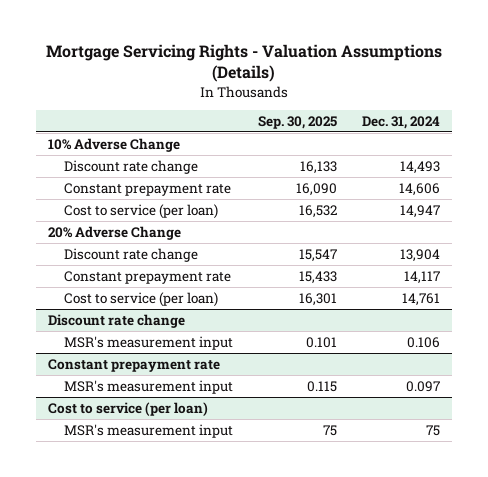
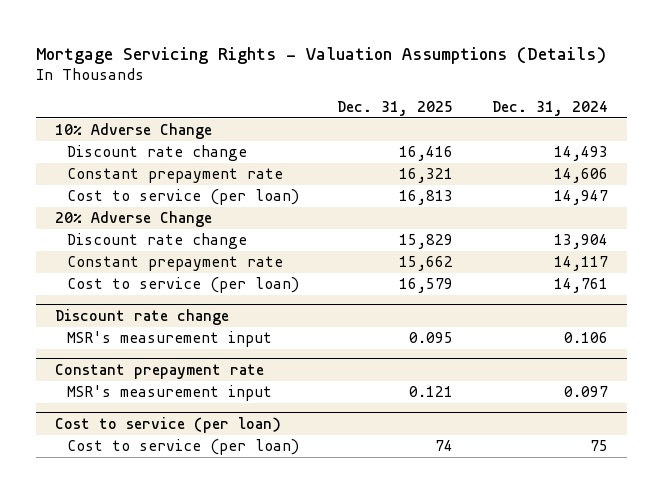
[257,116,337,130] Sep. 30, 2025 -> none
none -> [337,100,454,116] Dec. 31, 2025
[64,423,234,438] MSR's measurement input -> none
none -> [67,439,300,456] Cost to service (per loan)

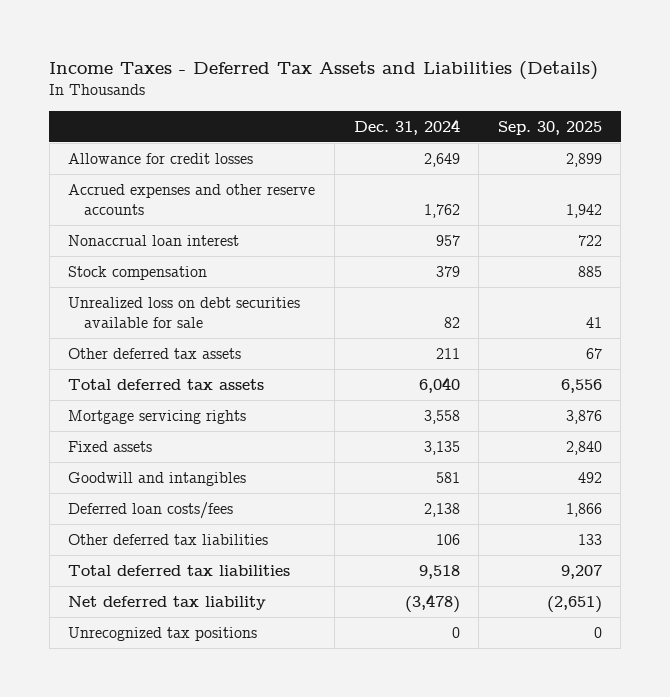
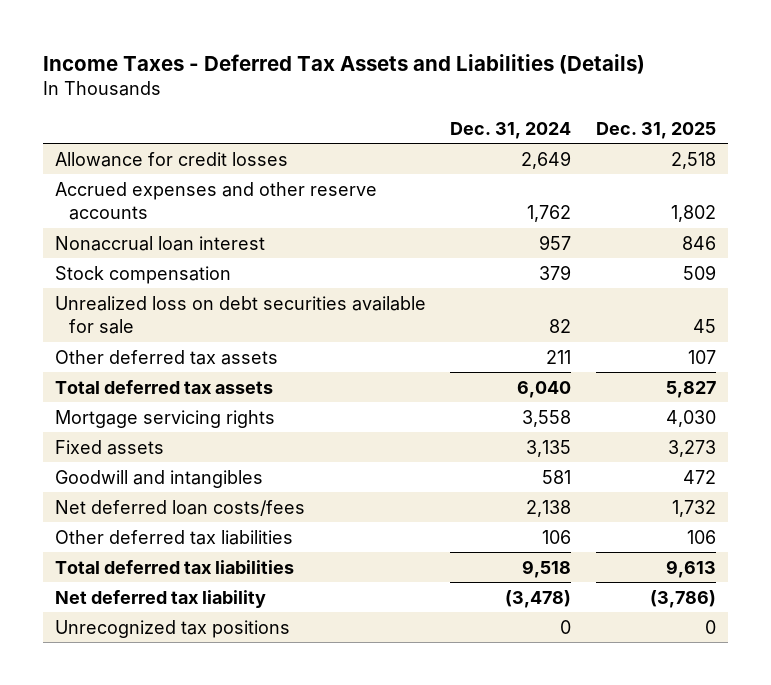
[497,120,602,135] Sep. 30, 2025 -> none
none -> [595,121,716,139] Dec. 31, 2025
[68,501,234,519] Deferred loan costs/fees -> [54,499,305,516] Net deferred loan costs/fees

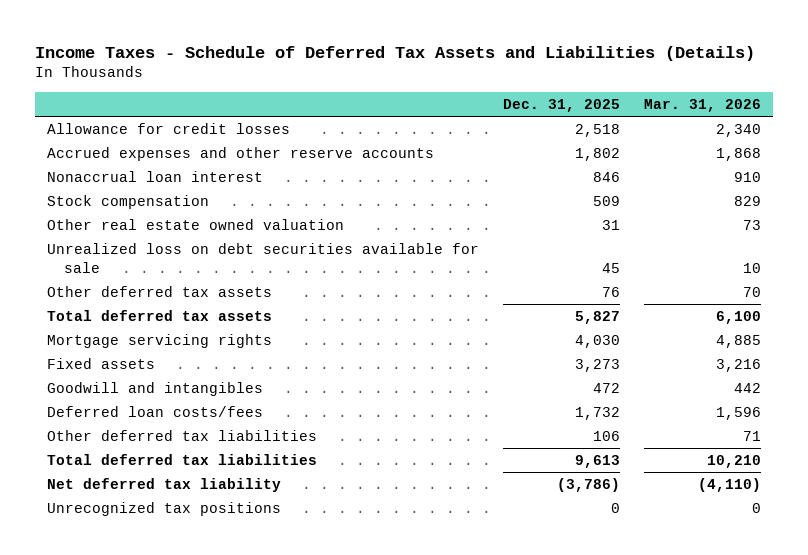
[42,53,645,74] Income Taxes - Deferred Tax Assets and Liabilities (Details) -> [34,45,755,61] Income Taxes - Schedule of Deferred Tax Assets and Liabilities (Details)
[450,121,572,139] Dec. 31, 2024 -> none
none -> [643,98,761,112] Mar. 31, 2026
none -> [46,218,344,230] Other real estate owned valuation
[687,349,716,364] 107 -> [601,286,620,297] 76
[54,499,305,516] Net deferred loan costs/fees -> [46,405,263,417] Deferred loan costs/fees

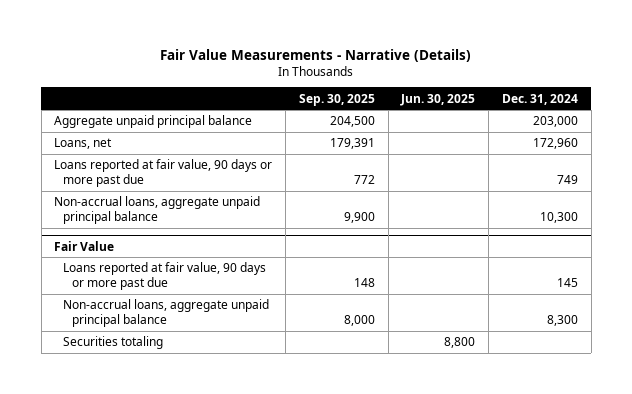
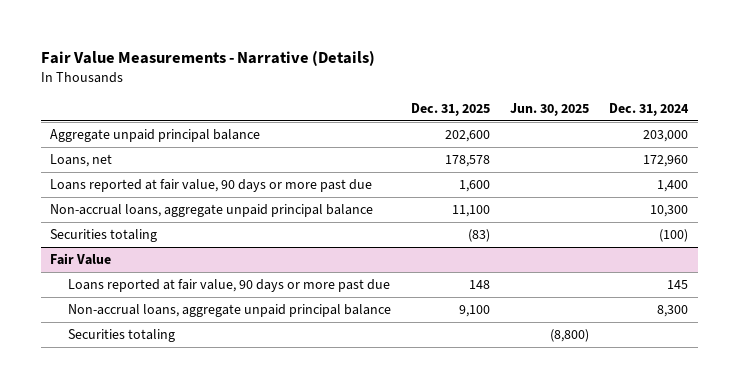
[298,93,375,106] Sep. 30, 2025 -> none
none -> [411,103,491,117] Dec. 31, 2025
[556,175,578,185] 749 -> [656,180,688,193] 1,400
none -> [50,229,158,243] Securities totaling
[444,337,476,349] 8,800 -> [549,329,589,343] (8,800)

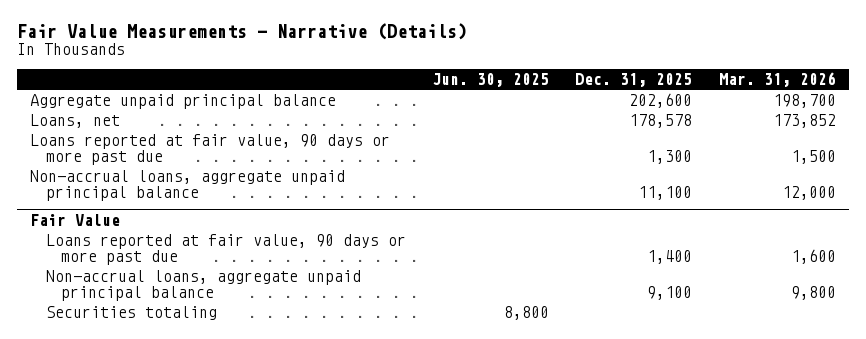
[608,103,689,117] Dec. 31, 2024 -> none
none -> [718,71,836,87] Mar. 31, 2026
[459,180,491,193] 1,600 -> [647,149,693,164] 1,300
[50,229,158,243] Securities totaling -> none
[469,280,491,290] 148 -> [647,249,693,264] 1,400
[549,329,589,343] (8,800) -> [504,306,550,321] 8,800

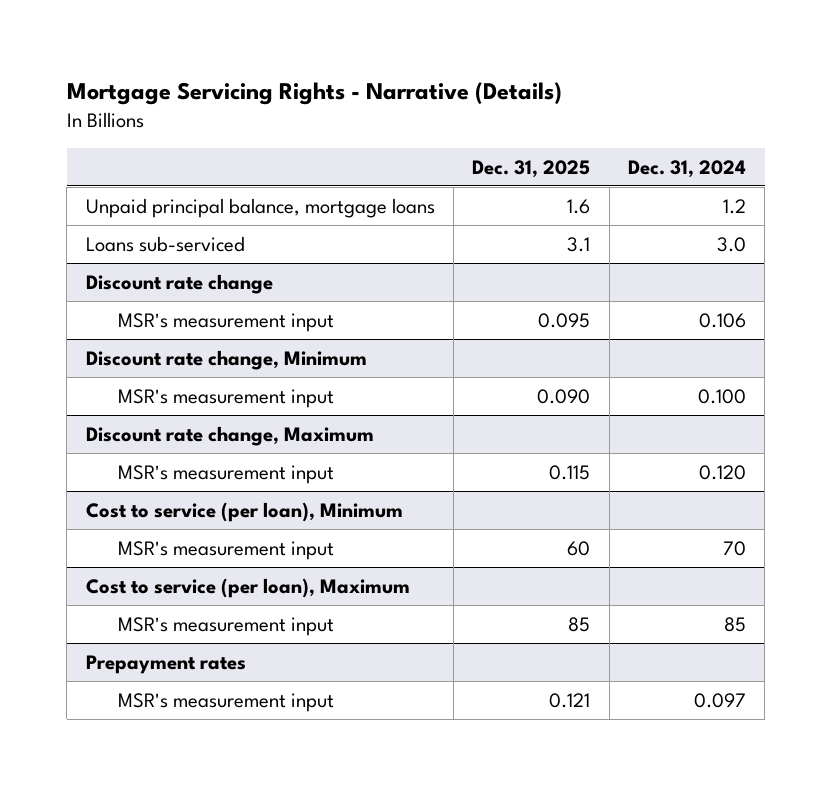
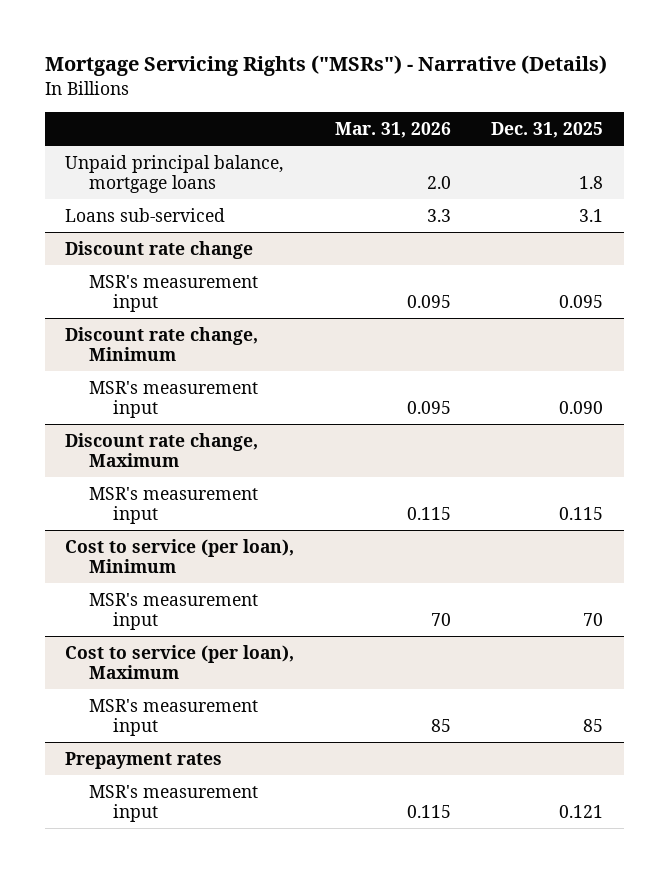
[66,81,562,105] Mortgage Servicing Rights - Narrative (Details) -> [44,55,607,77] Mortgage Servicing Rights ("MSRs") - Narrative (Details)
[627,159,746,178] Dec. 31, 2024 -> none
none -> [334,121,451,138] Mar. 31, 2026
[567,198,591,214] 1.6 -> [579,175,604,189] 1.8
[567,540,591,556] 60 -> [583,612,604,626] 70

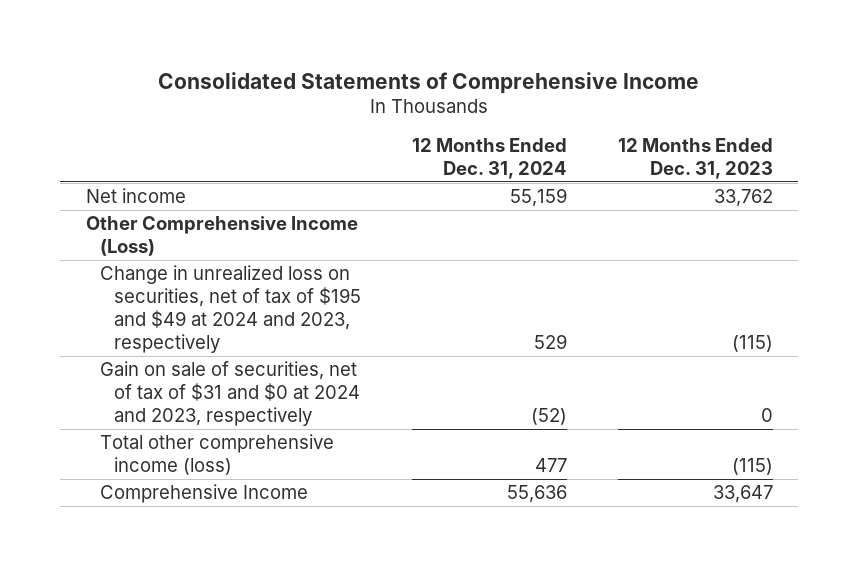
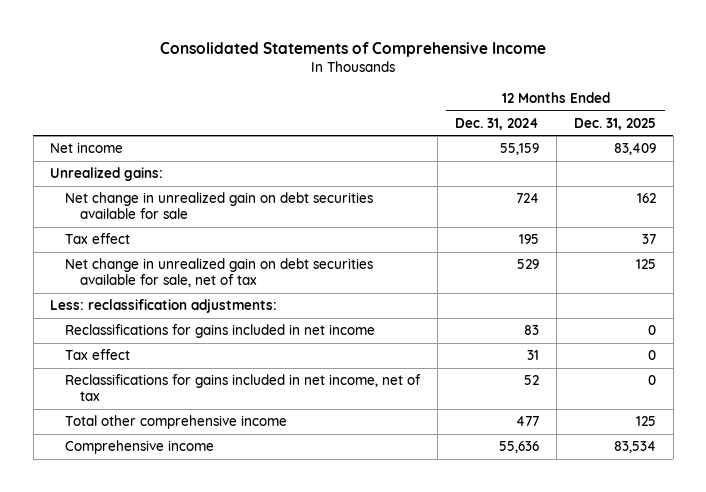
[617,137,773,179] 12 Months Ended Dec. 31, 2023 -> none
none -> [573,117,656,130] Dec. 31, 2025
[85,216,358,257] Other Comprehensive Income (Loss) -> none
none -> [50,167,164,182] Unrealized gains:
none -> [65,192,374,220] Net change in unrealized gain on debt securities available for sale
none -> [65,233,131,245] Tax effect
[99,265,362,353] Change in unrealized loss on securities, net of tax of $195 and $49 at 2024 and 2023, respectively -> [65,258,374,288] Net change in unrealized gain on debt securities available for sale, net of tax
none -> [50,299,278,314] Less: reclassification adjustments:
none -> [65,324,376,339] Reclassifications for gains included in net income
none -> [65,349,131,361] Tax effect
[99,361,361,426] Gain on sale of securities, net of tax of $31 and $0 at 2024 and 2023, respectively -> [65,374,422,402] Reclassifications for gains included in net income, net of tax
[531,407,568,425] (52) -> [524,375,540,386] 52
[99,434,334,476] Total other comprehensive income (loss) -> [65,415,288,430] Total other comprehensive income
[99,484,308,504] Comprehensive Income -> [65,440,215,455] Comprehensive income

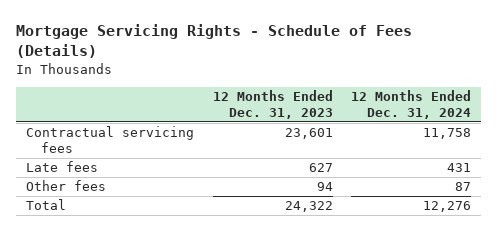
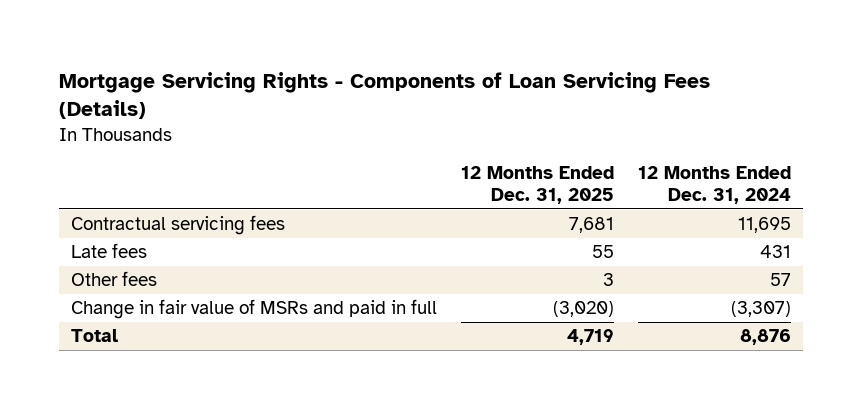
[16,24,413,59] Mortgage Servicing Rights - Schedule of Fees (Details) -> [59,71,711,120] Mortgage Servicing Rights - Components of Loan Servicing Fees (Details)
[212,90,333,119] 12 Months Ended Dec. 31, 2023 -> none
none -> [461,166,615,205] 12 Months Ended Dec. 31, 2025
[423,128,472,140] 11,758 -> [738,216,792,233] 11,695
[455,182,472,192] 87 -> [770,272,792,286] 57
none -> [71,298,438,319] Change in fair value of MSRs and paid in full
[423,201,472,213] 12,276 -> [740,328,792,345] 8,876

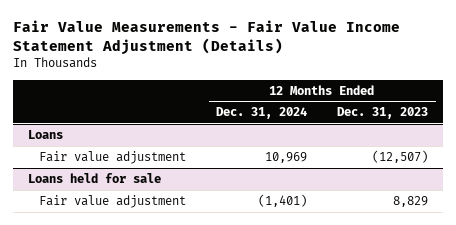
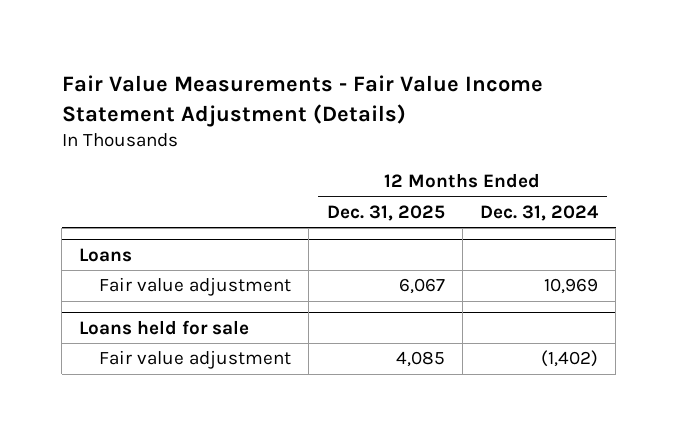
[337,107,429,120] Dec. 31, 2023 -> none
none -> [326,204,445,221] Dec. 31, 2025
[258,194,308,208] (1,401) -> [541,350,599,368] (1,402)

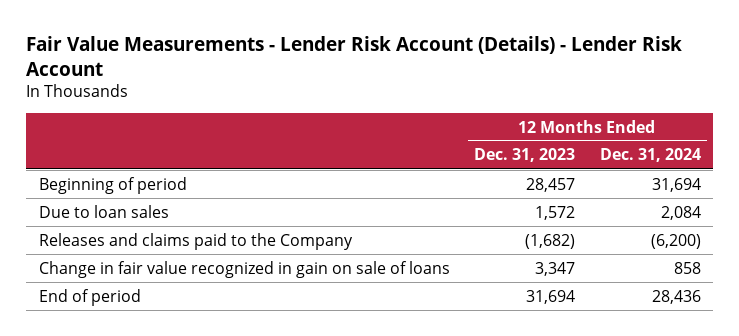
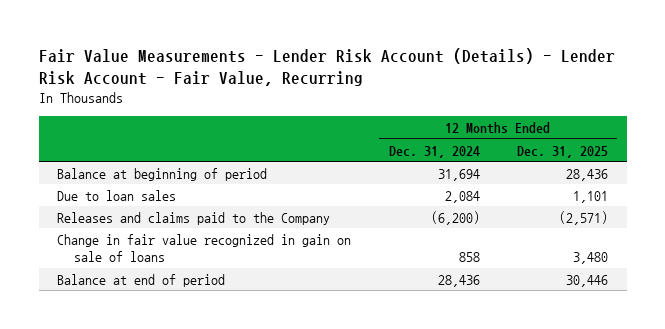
[26,35,683,76] Fair Value Measurements - Lender Risk Account (Details) - Lender Risk Account -> [38,47,615,86] Fair Value Measurements - Lender Risk Account (Details) - Lender Risk Account - Fair Value, Recurring
[474,148,576,163] Dec. 31, 2023 -> none
none -> [516,145,608,158] Dec. 31, 2025
[38,176,187,194] Beginning of period -> [57,167,268,181] Balance at beginning of period
[38,288,141,306] End of period -> [57,273,226,287] Balance at end of period

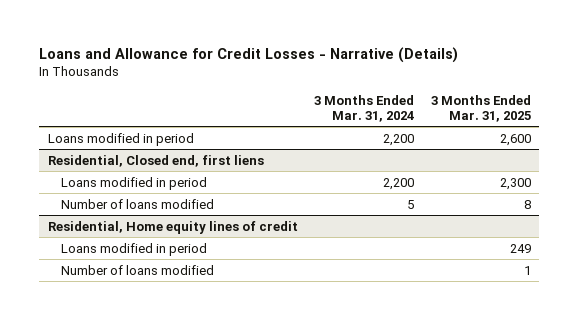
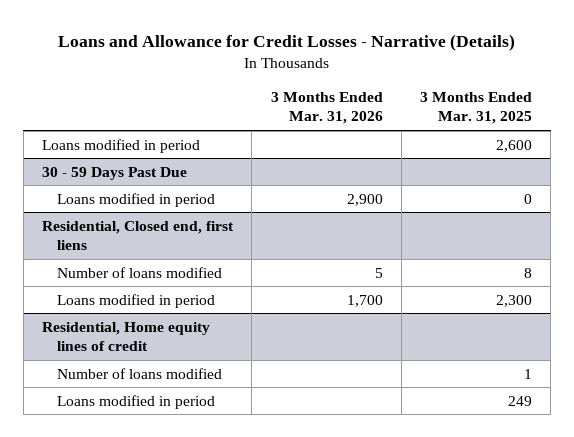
[314,94,415,122] 3 Months Ended Mar. 31, 2024 -> none
none -> [270,91,383,125] 3 Months Ended Mar. 31, 2026
none -> [42,166,188,180] 30 - 59 Days Past Due
none -> [57,192,216,207] Loans modified in period
[61,176,208,190] Loans modified in period -> [57,293,216,308] Loans modified in period
[61,242,208,256] Loans modified in period -> [57,394,216,409] Loans modified in period

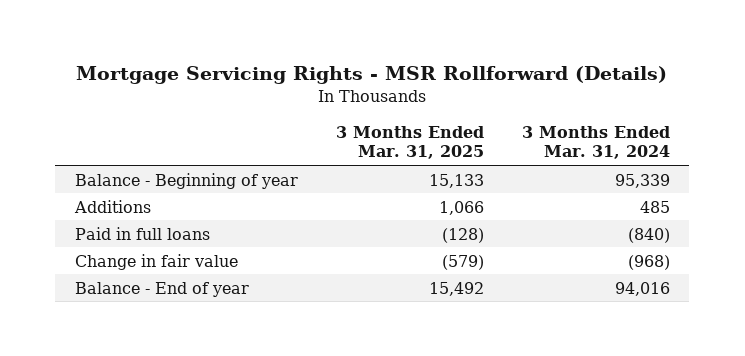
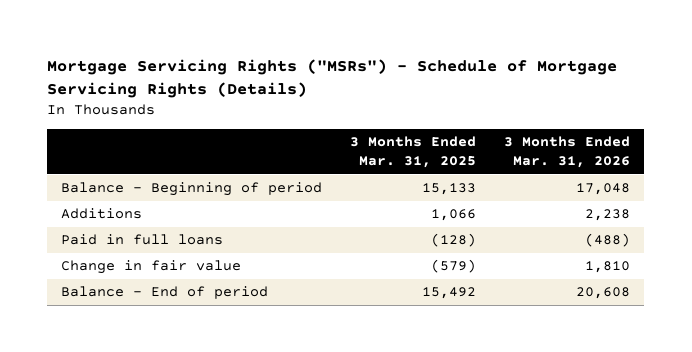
[76,66,668,85] Mortgage Servicing Rights - MSR Rollforward (Details) -> [47,58,618,98] Mortgage Servicing Rights ("MSRs") - Schedule of Mortgage Servicing Rights (Details)
[522,125,671,160] 3 Months Ended Mar. 31, 2024 -> none
none -> [504,136,631,169] 3 Months Ended Mar. 31, 2026
[74,172,298,189] Balance - Beginning of year -> [61,182,323,197] Balance - Beginning of period
[74,281,249,297] Balance - End of year -> [61,286,269,300] Balance - End of period

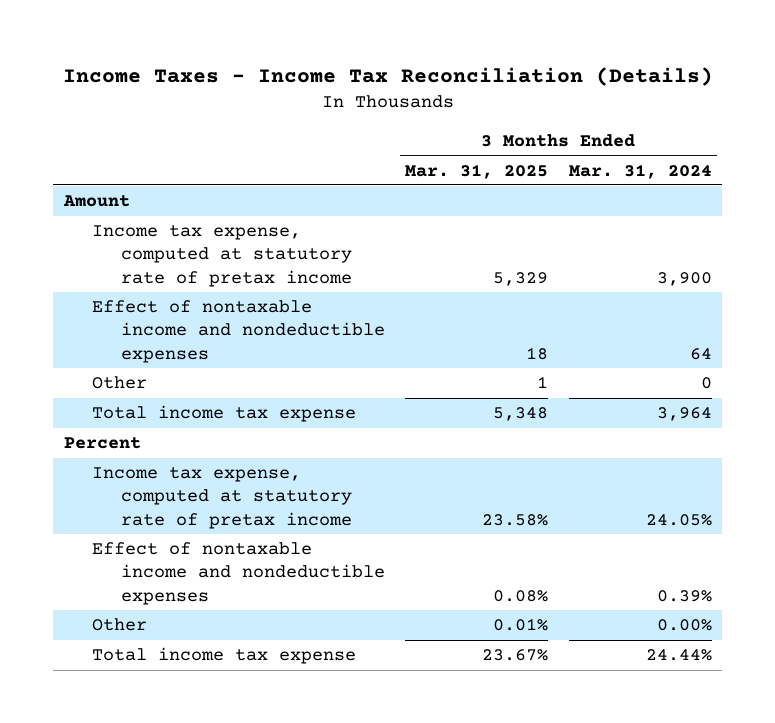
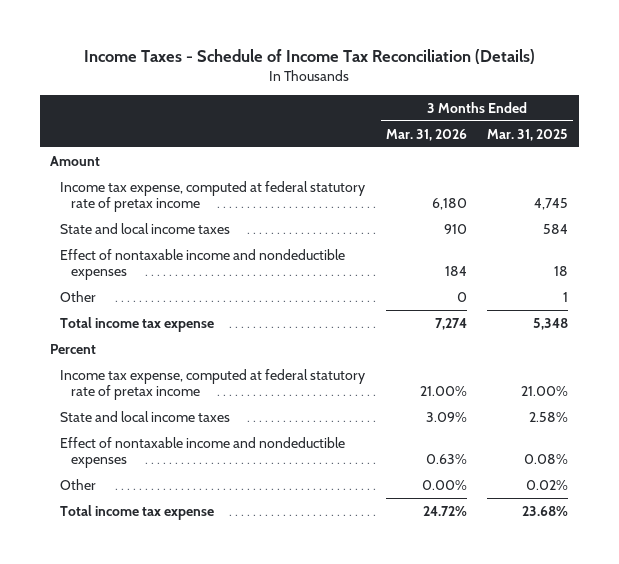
[62,67,713,87] Income Taxes - Income Tax Reconciliation (Details) -> [84,49,536,65] Income Taxes - Schedule of Income Tax Reconciliation (Details)
[568,163,712,179] Mar. 31, 2024 -> none
none -> [385,128,467,141] Mar. 31, 2026
[92,225,352,287] Income tax expense, computed at statutory rate of pretax income -> [60,180,366,213] Income tax expense, computed at federal statutory rate of pretax income
[493,271,549,286] 5,329 -> [534,198,569,211] 4,745
none -> [60,222,231,234] State and local income taxes
[92,467,352,529] Income tax expense, computed at statutory rate of pretax income -> [60,368,366,401] Income tax expense, computed at federal statutory rate of pretax income
[482,513,549,526] 23.58% -> [521,386,569,397] 21.00%
none -> [60,410,231,422] State and local income taxes
[493,618,549,632] 0.01% -> [526,479,569,490] 0.02%
[482,649,549,662] 23.67% -> [522,505,569,516] 23.68%

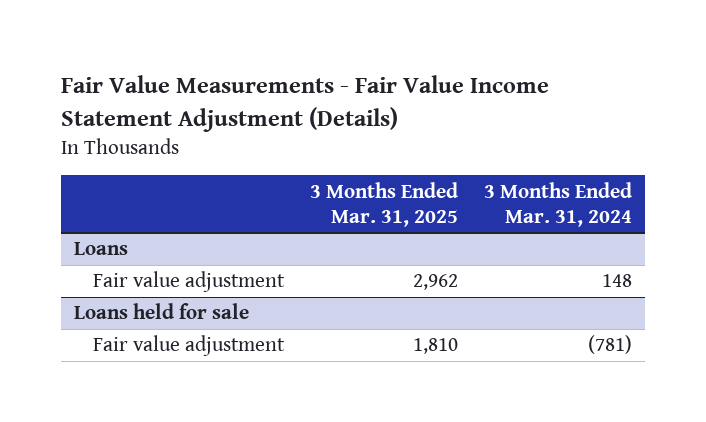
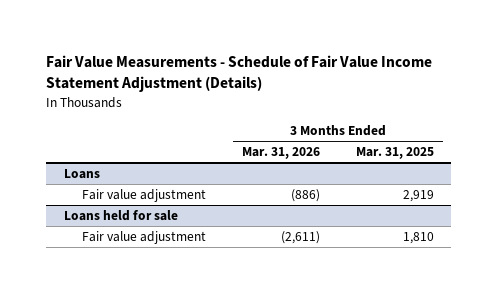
[61,75,550,132] Fair Value Measurements - Fair Value Income Statement Adjustment (Details) -> [45,55,432,93] Fair Value Measurements - Schedule of Fair Value Income Statement Adjustment (Details)
[484,181,633,227] 3 Months Ended Mar. 31, 2024 -> none
none -> [242,147,321,160] Mar. 31, 2026
[413,274,459,291] 2,962 -> [402,189,434,202] 2,919

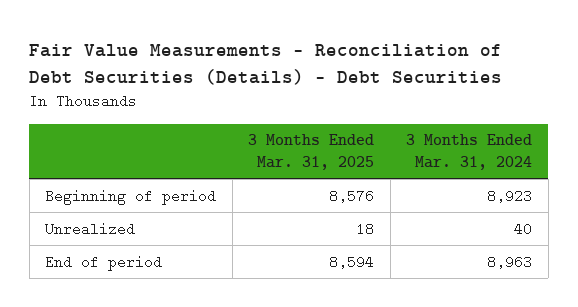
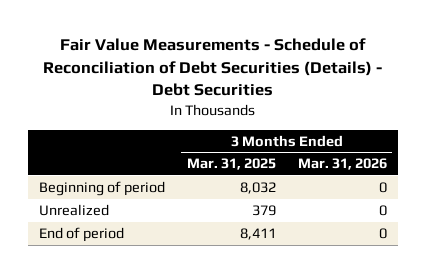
[29,44,503,85] Fair Value Measurements - Reconciliation of Debt Securities (Details) - Debt Securities -> [42,38,382,97] Fair Value Measurements - Schedule of Reconciliation of Debt Securities (Details) - Debt Securities
[406,134,533,171] 3 Months Ended Mar. 31, 2024 -> none
none -> [297,158,387,171] Mar. 31, 2026
[329,188,375,203] 8,576 -> [239,182,276,195] 8,032
[356,221,375,236] 18 -> [251,205,276,217] 379
[329,254,375,269] 8,594 -> [239,228,276,241] 8,411

